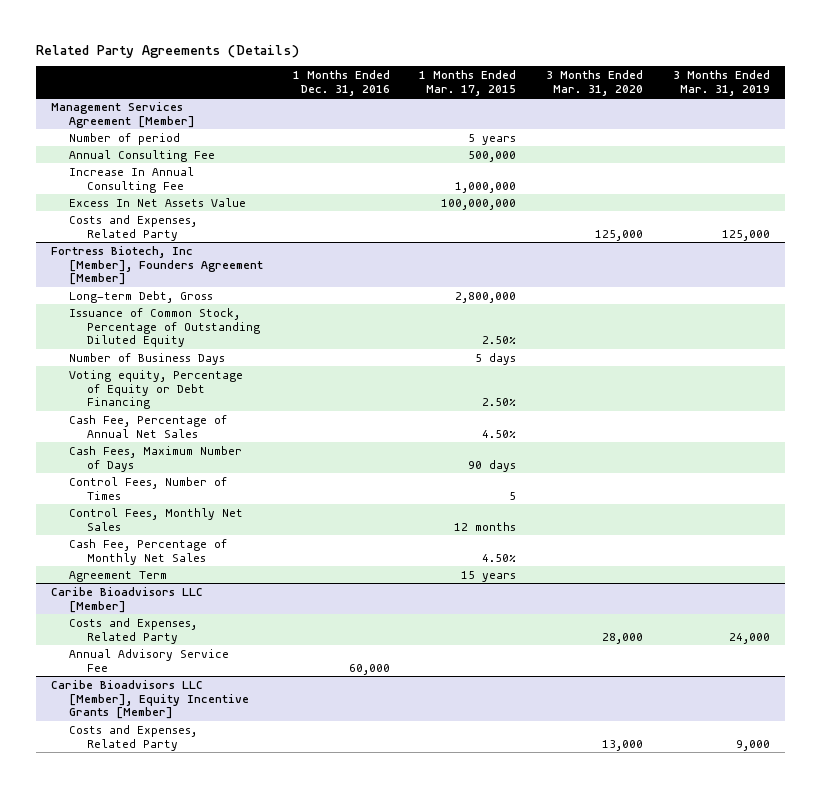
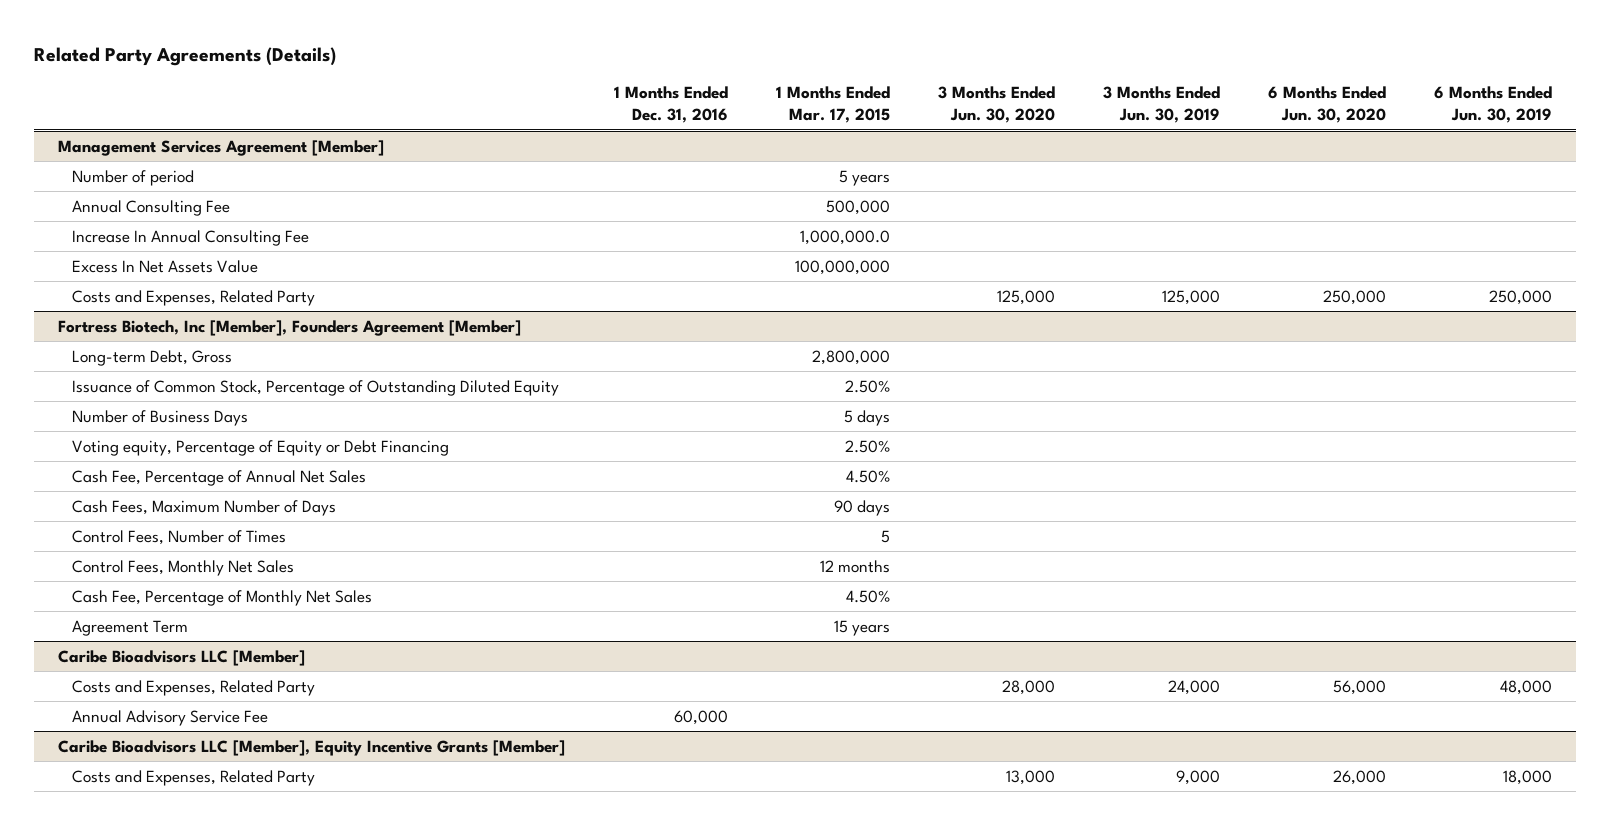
[546,70,644,96] 3 Months Ended Mar. 31, 2020 -> none
[673,70,771,96] 3 Months Ended Mar. 31, 2019 -> none
none -> [937,86,1055,124] 3 Months Ended Jun. 30, 2020
none -> [1102,86,1220,124] 3 Months Ended Jun. 30, 2019
none -> [1268,86,1387,124] 6 Months Ended Jun. 30, 2020
none -> [1434,86,1553,124] 6 Months Ended Jun. 30, 2019
[455,181,517,193] 1,000,000 -> [799,229,890,245] 1,000,000.0

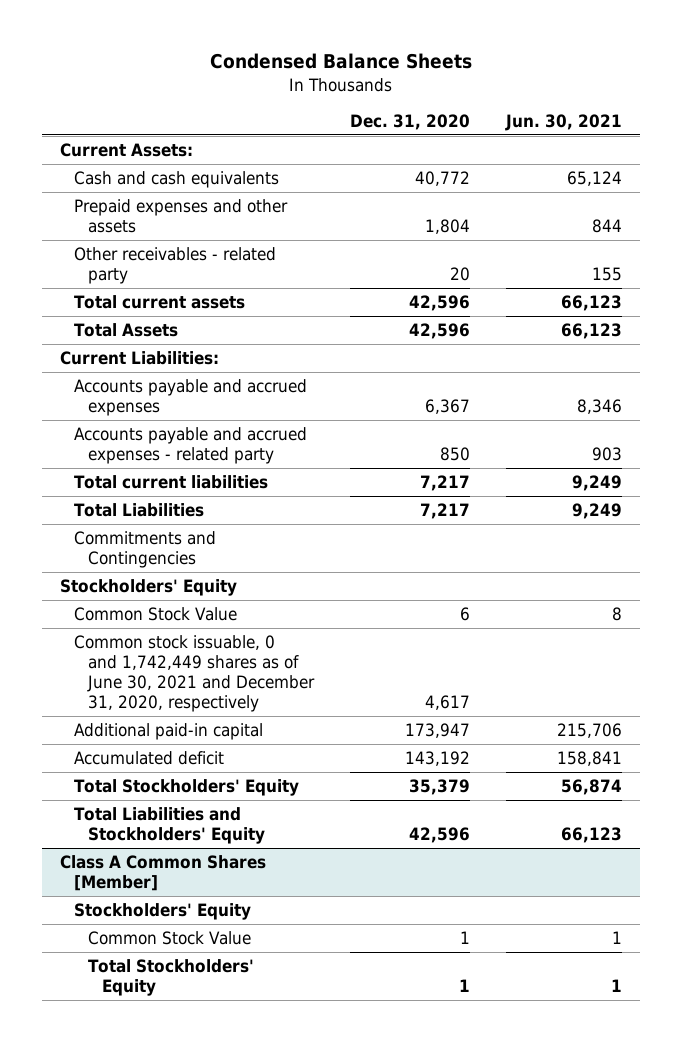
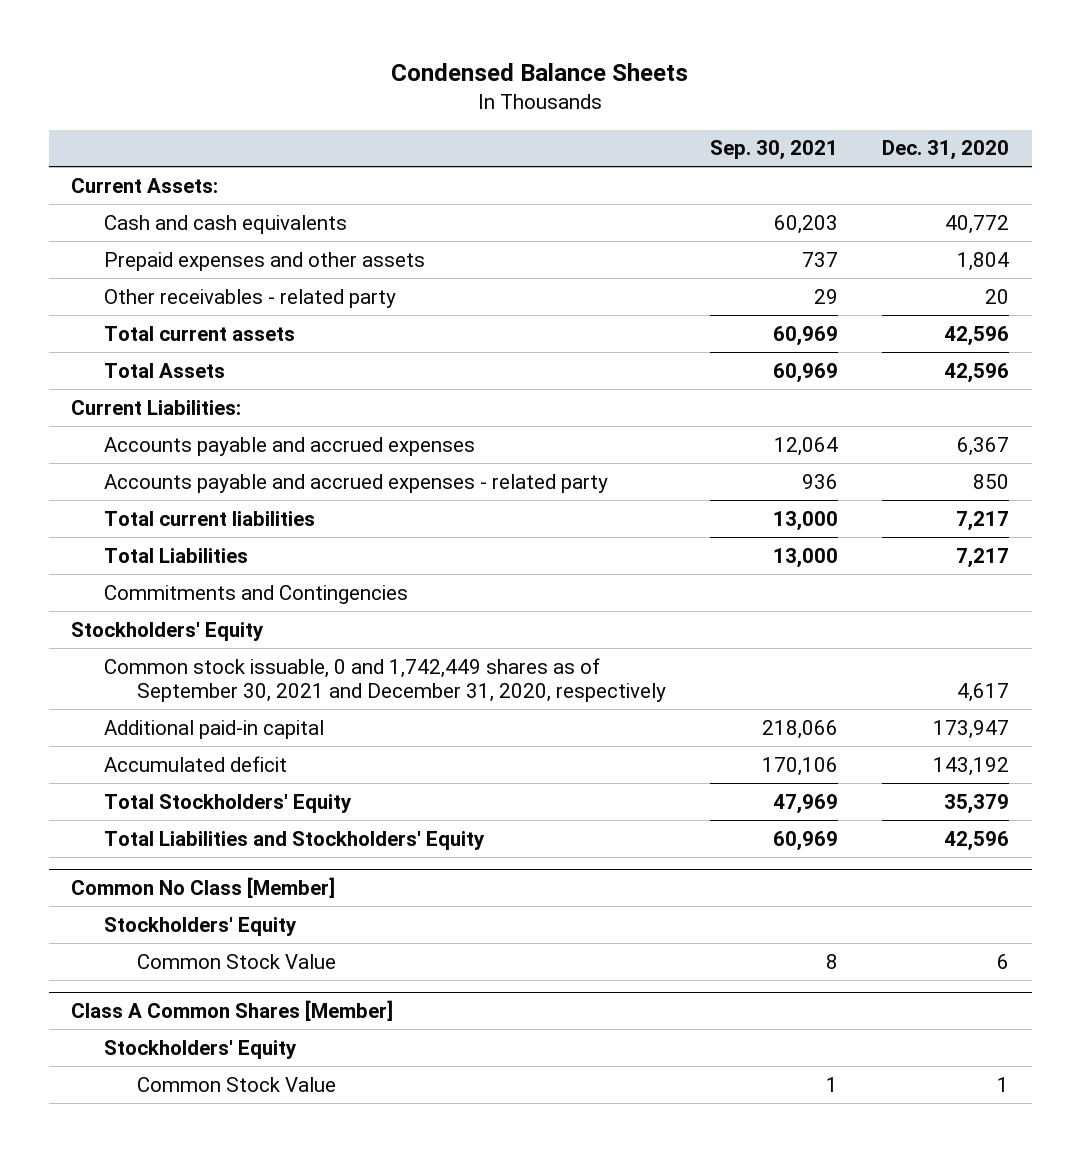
[505,114,623,132] Jun. 30, 2021 -> none
none -> [710,140,839,161] Sep. 30, 2021
[74,606,238,621] Common Stock Value -> none
[74,634,315,713] Common stock issuable, 0 and 1,742,449 shares as of June 30, 2021 and December 31, 2020, respectively -> [103,657,666,702] Common stock issuable, 0 and 1,742,449 shares as of September 30, 2021 and December 31, 2020, respectively
none -> [70,876,335,898] Common No Class [Member]
none -> [103,916,297,936] Stockholders' Equity
none -> [136,953,336,969] Common Stock Value
[87,958,254,997] Total Stockholders' Equity -> none

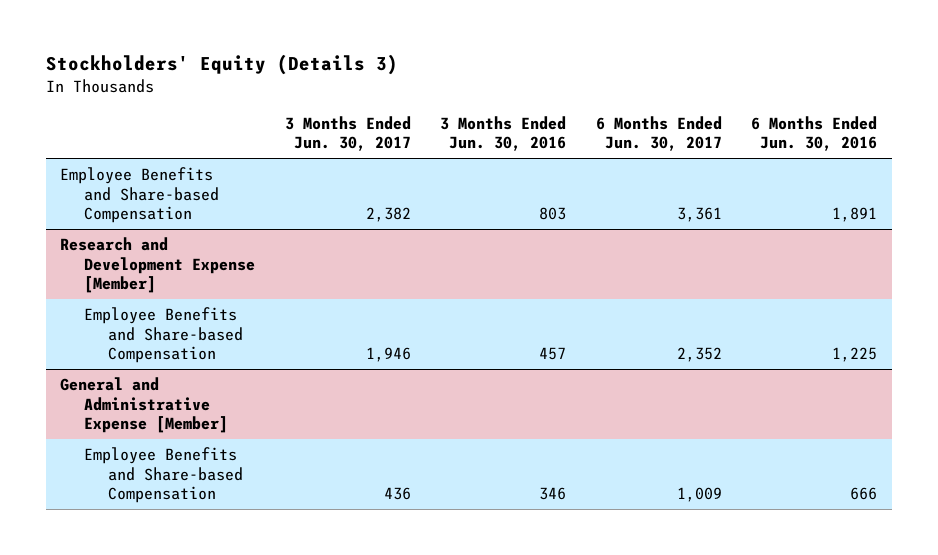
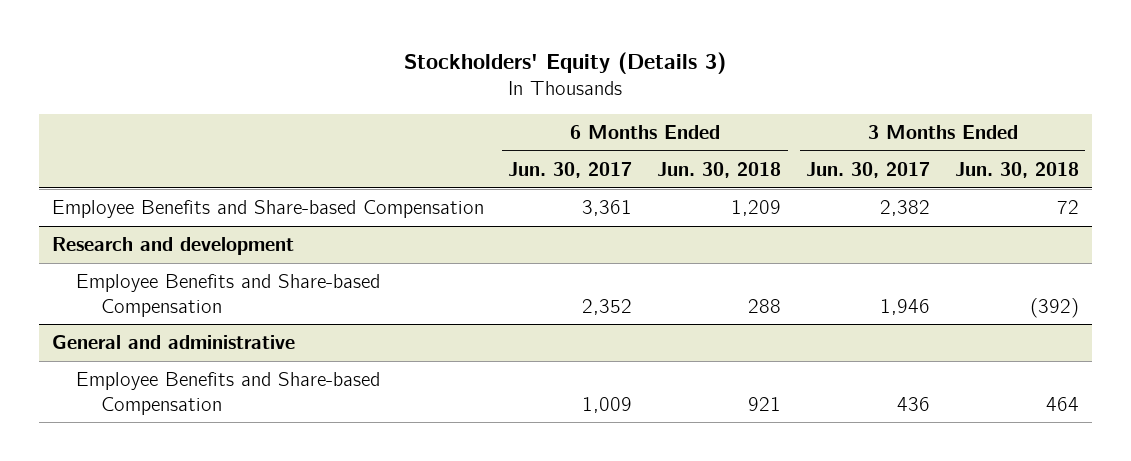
[440,115,567,152] 3 Months Ended Jun. 30, 2016 -> none
[751,115,878,152] 6 Months Ended Jun. 30, 2016 -> none
none -> [657,161,782,178] Jun. 30, 2018
none -> [955,161,1080,178] Jun. 30, 2018
[60,237,256,294] Research and Development Expense [Member] -> [51,236,294,255] Research and development
[60,377,229,434] General and Administrative Expense [Member] -> [51,334,295,349] General and administrative

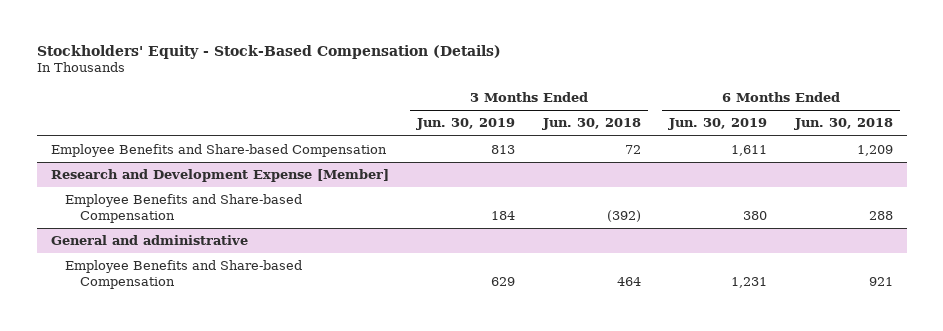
[404,52,727,75] Stockholders' Equity (Details 3) -> [36,44,501,59] Stockholders' Equity - Stock-Based Compensation (Details)
[508,161,633,178] Jun. 30, 2017 -> none
[806,161,931,178] Jun. 30, 2017 -> none
none -> [415,118,515,131] Jun. 30, 2019
none -> [667,118,767,131] Jun. 30, 2019
[51,236,294,255] Research and development -> [50,169,389,183] Research and Development Expense [Member]

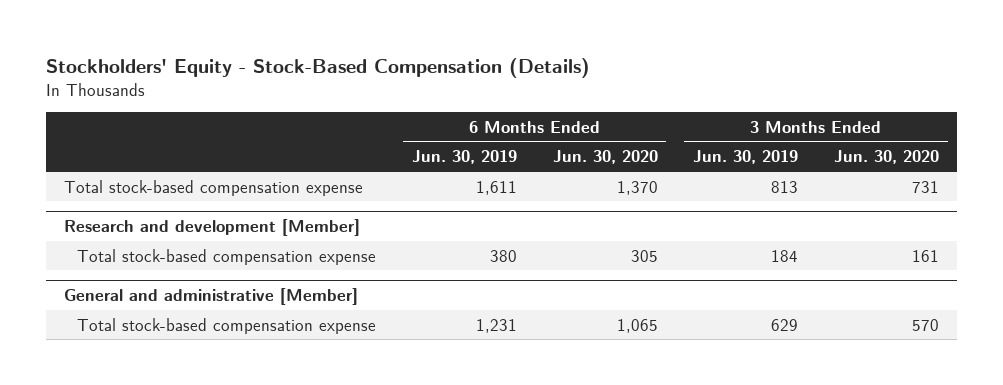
[541,118,641,131] Jun. 30, 2018 -> none
[793,118,893,131] Jun. 30, 2018 -> none
none -> [552,150,658,165] Jun. 30, 2020
none -> [833,150,939,165] Jun. 30, 2020
[50,144,387,158] Employee Benefits and Share-based Compensation -> [64,179,364,196] Total stock-based compensation expense
[50,169,389,183] Research and Development Expense [Member] -> [64,219,361,237] Research and development [Member]
[65,194,303,223] Employee Benefits and Share-based Compensation -> [77,248,377,265] Total stock-based compensation expense
[50,235,248,246] General and administrative -> [64,288,359,306] General and administrative [Member]
[65,260,303,289] Employee Benefits and Share-based Compensation -> [77,317,377,334] Total stock-based compensation expense

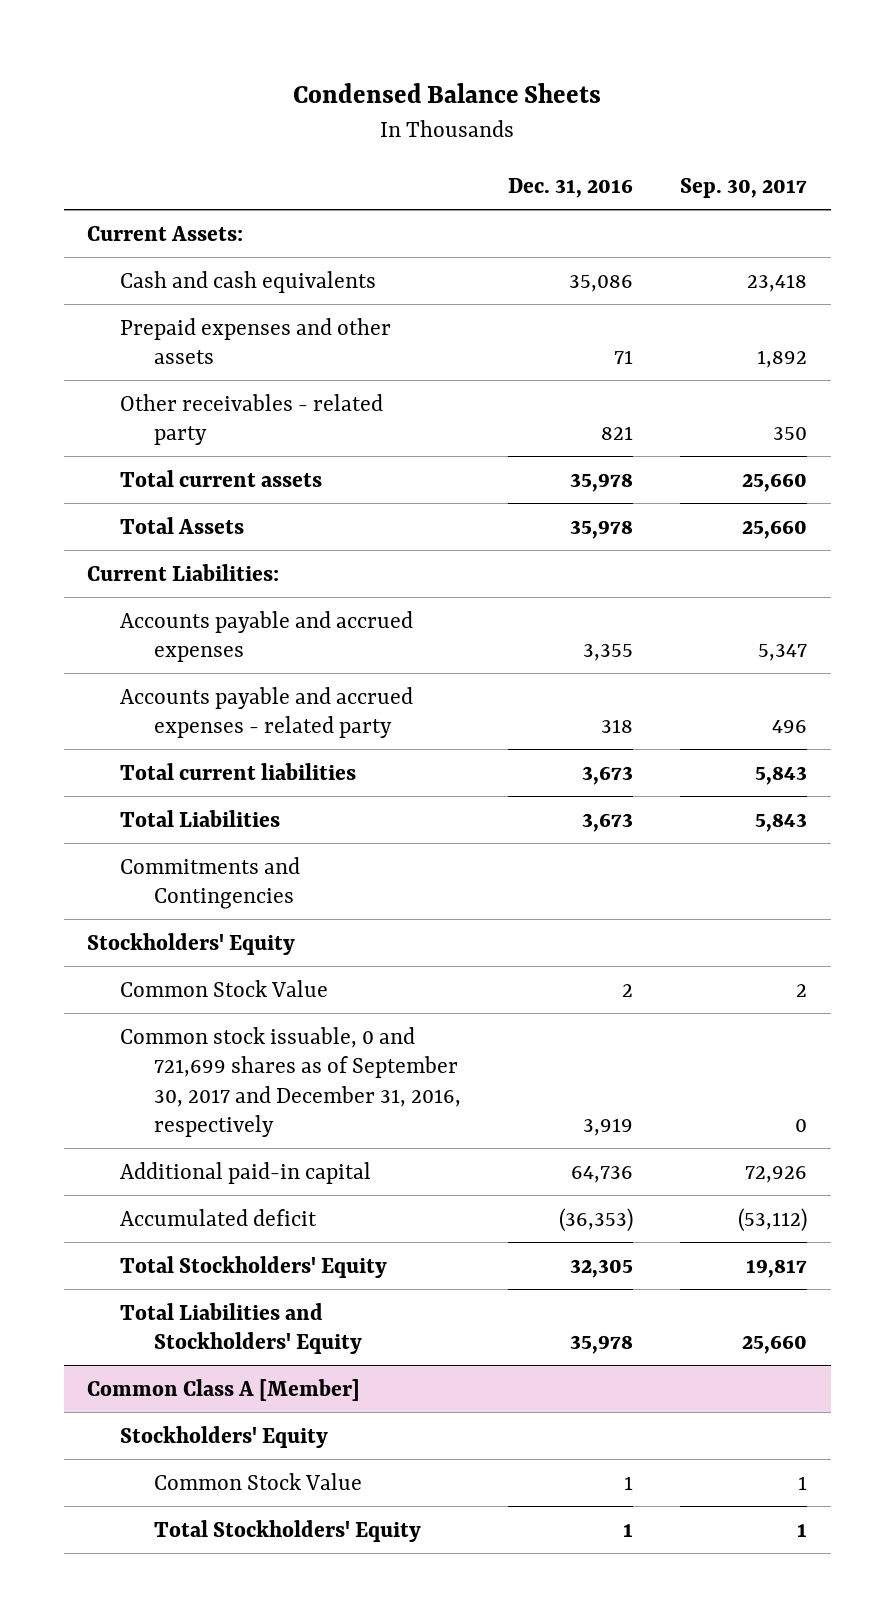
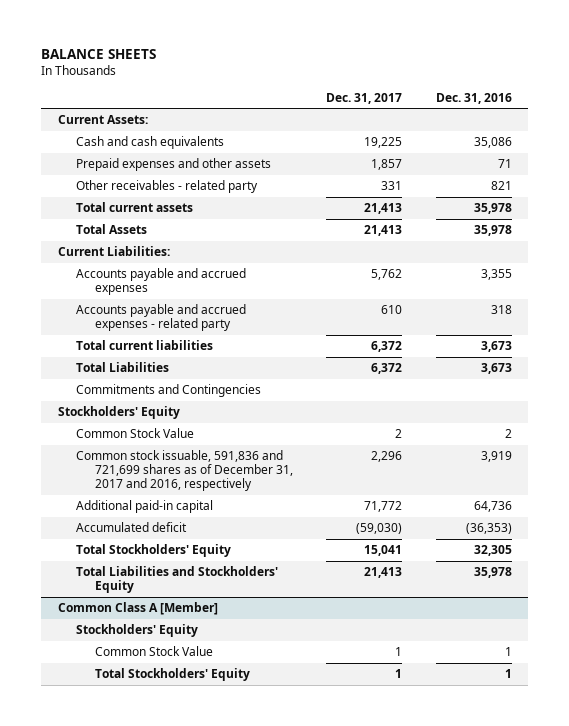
[293,82,602,103] Condensed Balance Sheets -> [40,49,156,60] BALANCE SHEETS
[679,177,807,198] Sep. 30, 2017 -> none
none -> [326,92,403,104] Dec. 31, 2017
[120,1026,461,1137] Common stock issuable, 0 and 721,699 shares as of September 30, 2017 and December 31, 2016, respectively -> [76,450,293,492] Common stock issuable, 591,836 and 721,699 shares as of December 31, 2017 and 2016, respectively

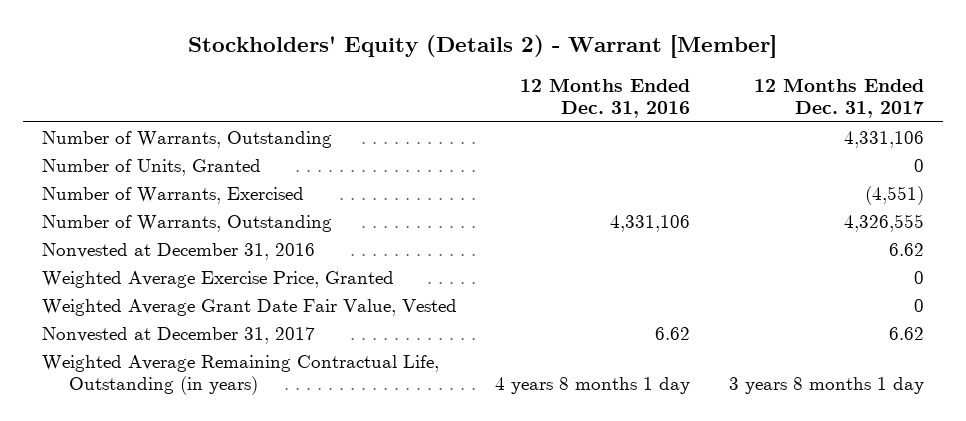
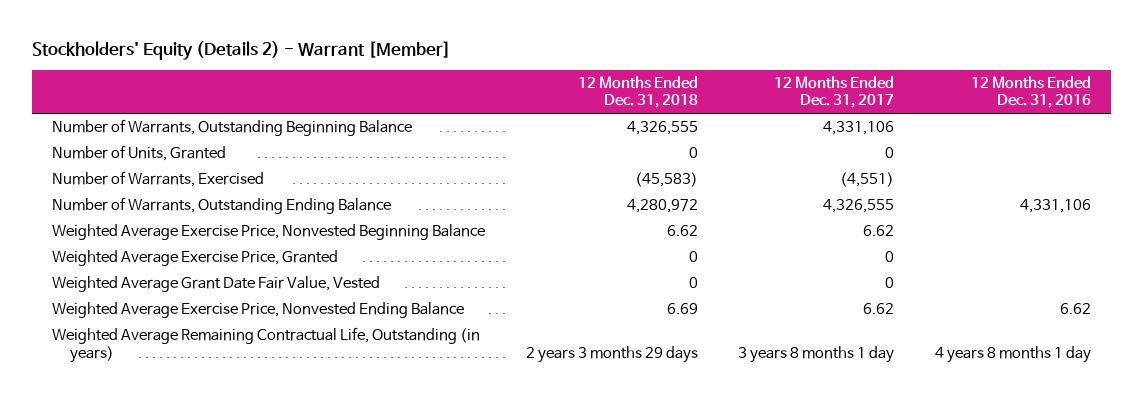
none -> [577,75,698,109] 12 Months Ended Dec. 31, 2018
[41,130,332,148] Number of Warrants, Outstanding -> [52,119,413,137] Number of Warrants, Outstanding Beginning Balance
[41,214,332,232] Number of Warrants, Outstanding -> [52,197,392,215] Number of Warrants, Outstanding Ending Balance
[41,242,315,260] Nonvested at December 31, 2016 -> [52,224,486,241] Weighted Average Exercise Price, Nonvested Beginning Balance
[41,326,315,344] Nonvested at December 31, 2017 -> [52,302,465,319] Weighted Average Exercise Price, Nonvested Ending Balance

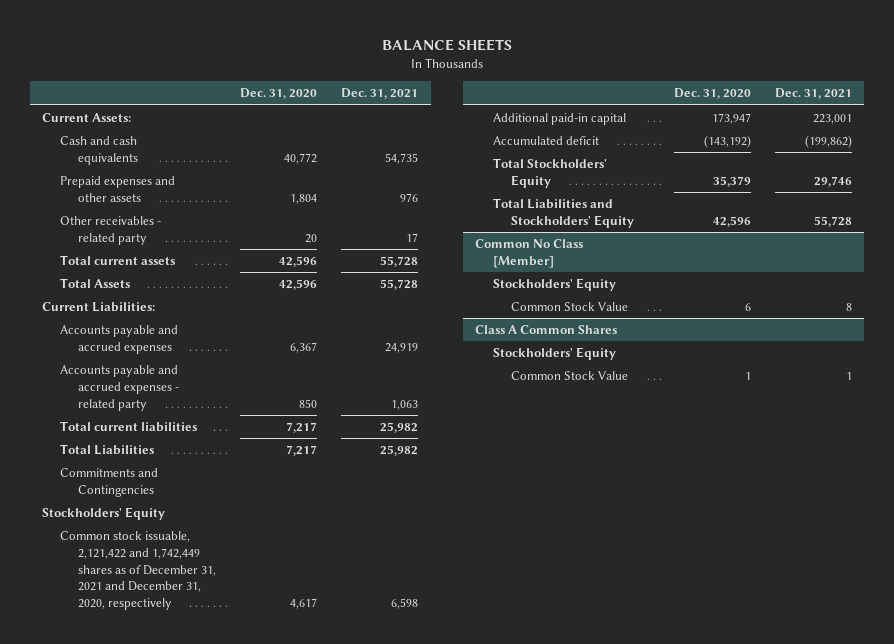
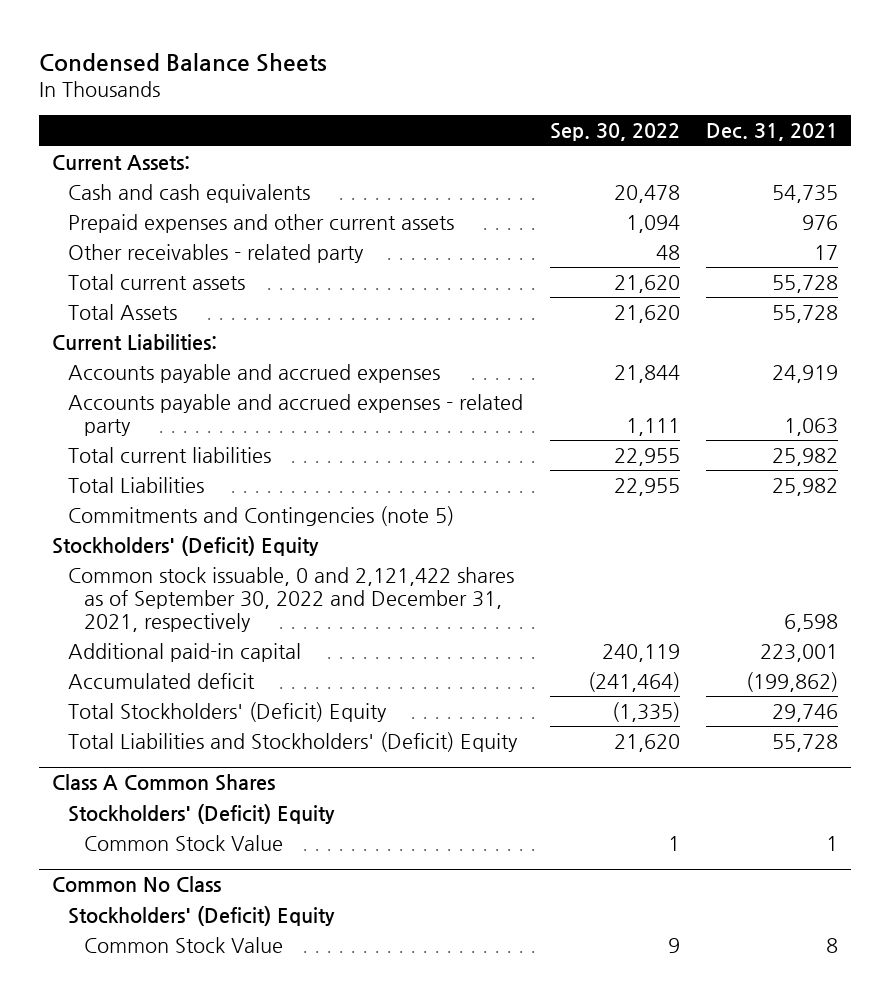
[381,39,512,52] BALANCE SHEETS -> [39,52,328,72] Condensed Balance Sheets
[240,88,318,100] Dec. 31, 2020 -> none
none -> [549,123,680,142] Sep. 30, 2022
[60,175,176,202] Prepaid expenses and other assets -> [68,214,455,234] Prepaid expenses and other current assets
[60,467,159,497] Commitments and Contingencies -> [68,506,455,527] Commitments and Contingencies (note 5)
[42,506,166,520] Stockholders' Equity -> [52,536,320,557] Stockholders' (Deficit) Equity
[60,530,217,611] Common stock issuable, 2,121,422 and 1,742,449 shares as of December 31, 2021 and December 31, 2020, respectively -> [68,567,515,632] Common stock issuable, 0 and 2,121,422 shares as of September 30, 2022 and December 31, 2021, respectively
[475,238,584,268] Common No Class [Member] -> none
[493,277,617,291] Stockholders' Equity -> none
[511,301,629,311] Common Stock Value -> none
[493,157,608,188] Total Stockholders' Equity -> [68,702,388,723] Total Stockholders' (Deficit) Equity
[493,197,635,228] Total Liabilities and Stockholders' Equity -> [68,732,519,753] Total Liabilities and Stockholders' (Deficit) Equity
[493,346,617,360] Stockholders' Equity -> [68,804,336,825] Stockholders' (Deficit) Equity
none -> [52,876,222,893] Common No Class
none -> [68,906,336,927] Stockholders' (Deficit) Equity
none -> [84,937,284,954] Common Stock Value

